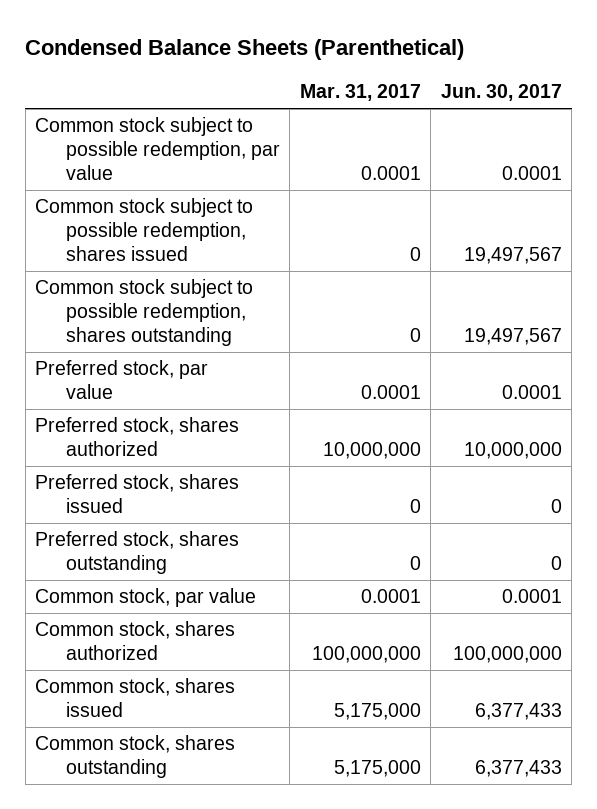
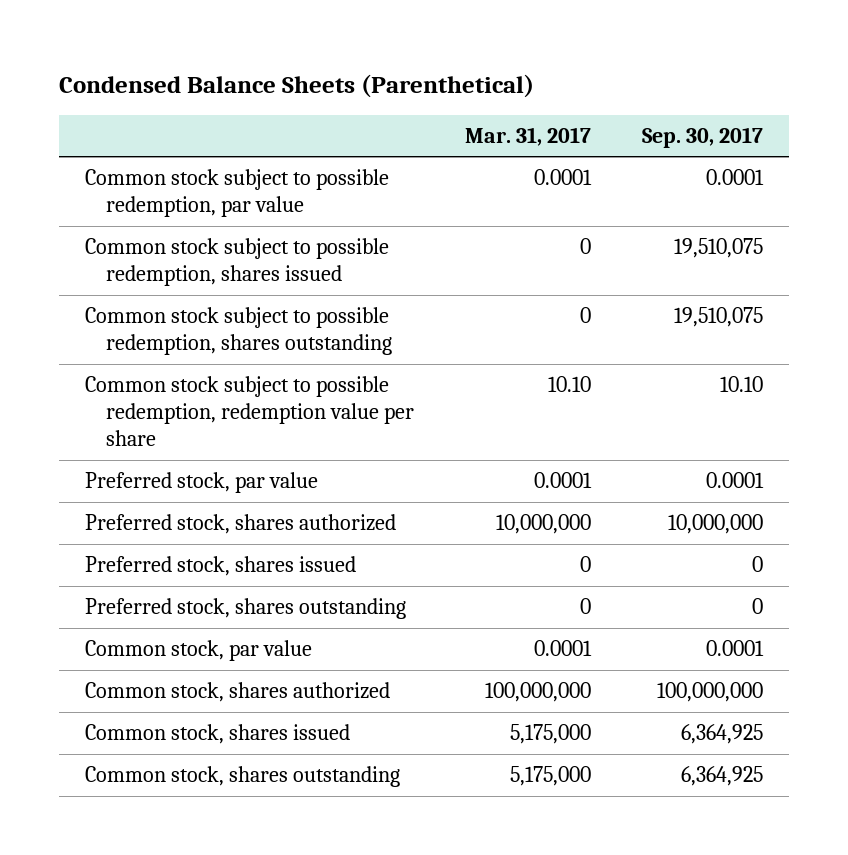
[440,84,562,102] Jun. 30, 2017 -> none
none -> [642,126,764,148] Sep. 30, 2017
none -> [84,376,415,447] Common stock subject to possible redemption, redemption value per share

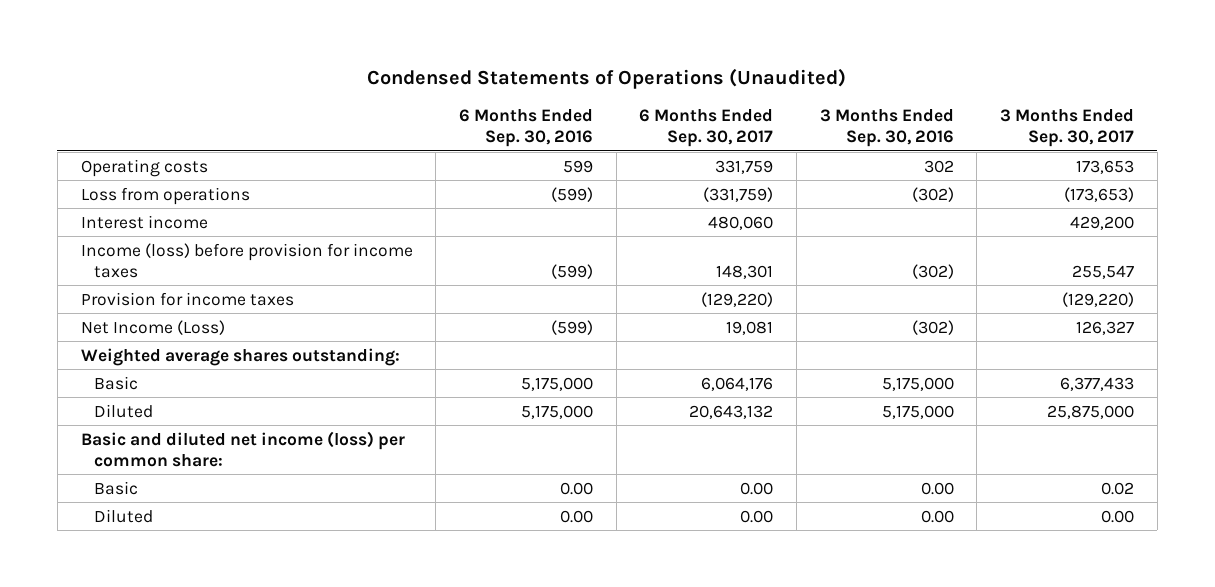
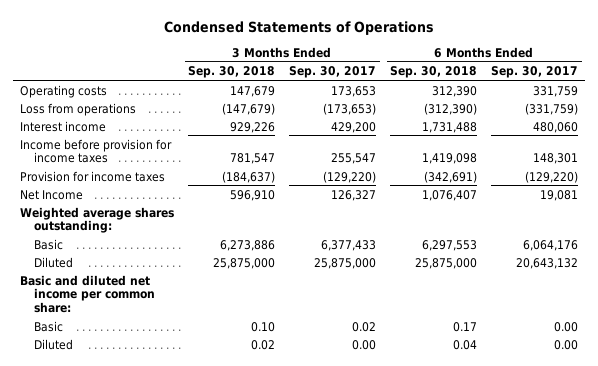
[367,68,847,90] Condensed Statements of Operations (Unaudited) -> [164,20,435,35] Condensed Statements of Operations
[458,109,593,148] 6 Months Ended Sep. 30, 2016 -> none
[819,109,954,148] 3 Months Ended Sep. 30, 2016 -> none
none -> [188,66,276,79] Sep. 30, 2018
none -> [390,66,478,79] Sep. 30, 2018
[80,242,413,278] Income (loss) before provision for income taxes -> [20,138,173,164] Income before provision for income taxes
[80,319,225,335] Net Income (Loss) -> [20,189,84,200] Net Income
[80,430,405,467] Basic and diluted net income (loss) per common share: -> [20,274,155,314] Basic and diluted net income per common share:

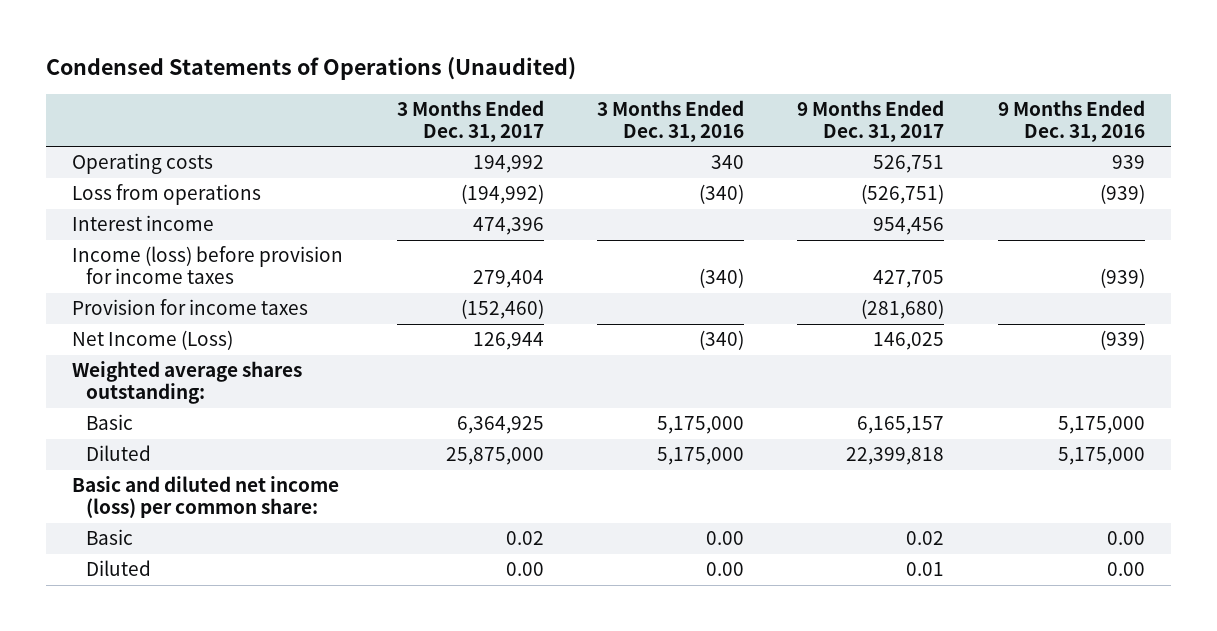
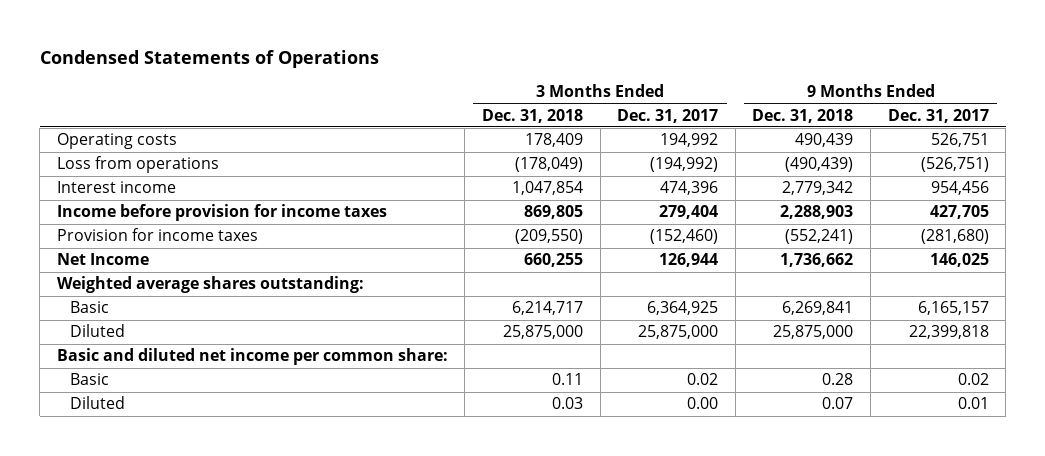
[45,56,576,80] Condensed Statements of Operations (Unaudited) -> [39,49,379,68] Condensed Statements of Operations
[597,99,745,143] 3 Months Ended Dec. 31, 2016 -> none
[997,99,1145,143] 9 Months Ended Dec. 31, 2016 -> none
none -> [481,108,583,123] Dec. 31, 2018
none -> [752,108,854,123] Dec. 31, 2018
[72,246,344,285] Income (loss) before provision for income taxes -> [56,204,387,222] Income before provision for income taxes
[72,330,234,351] Net Income (Loss) -> [56,253,149,266] Net Income
[72,476,340,519] Basic and diluted net income (loss) per common share: -> [56,348,448,366] Basic and diluted net income per common share:

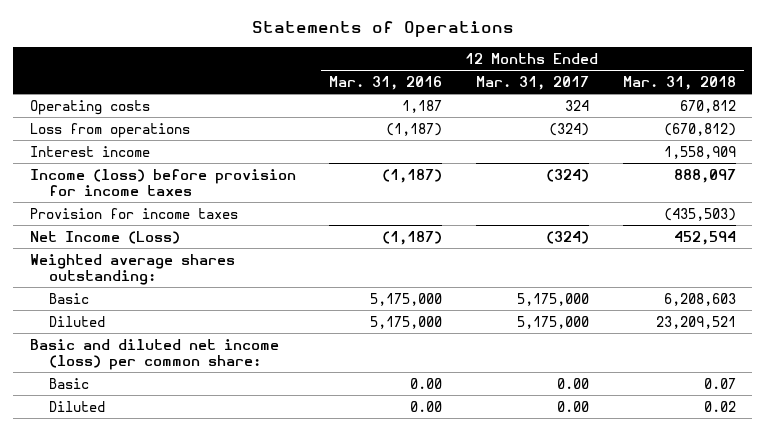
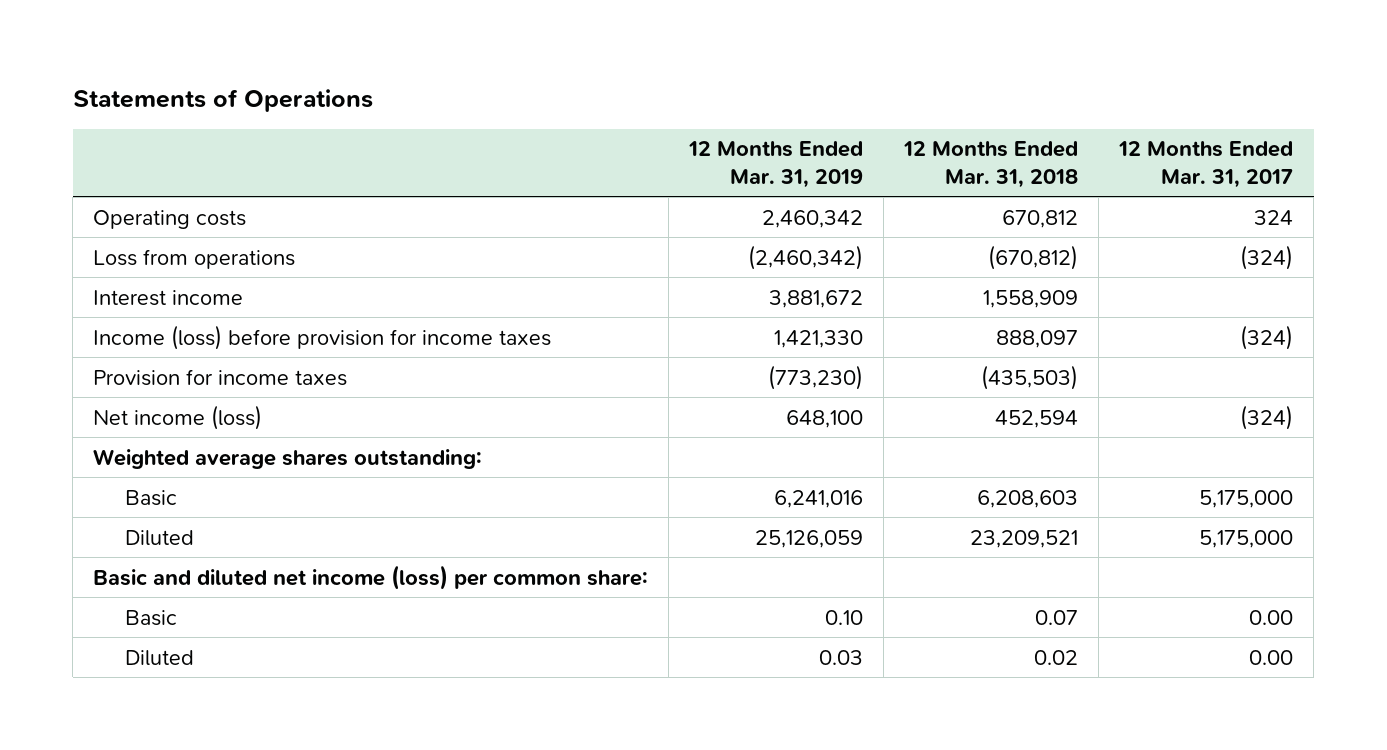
[329,75,443,90] Mar. 31, 2016 -> none
none -> [688,141,864,188] 12 Months Ended Mar. 31, 2019
[29,230,180,244] Net Income (Loss) -> [93,404,263,430] Net income (loss)

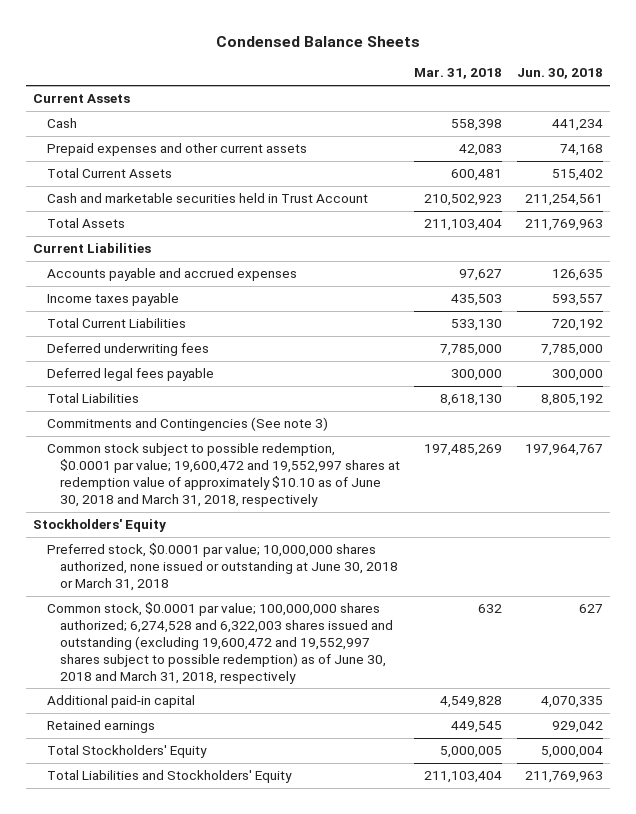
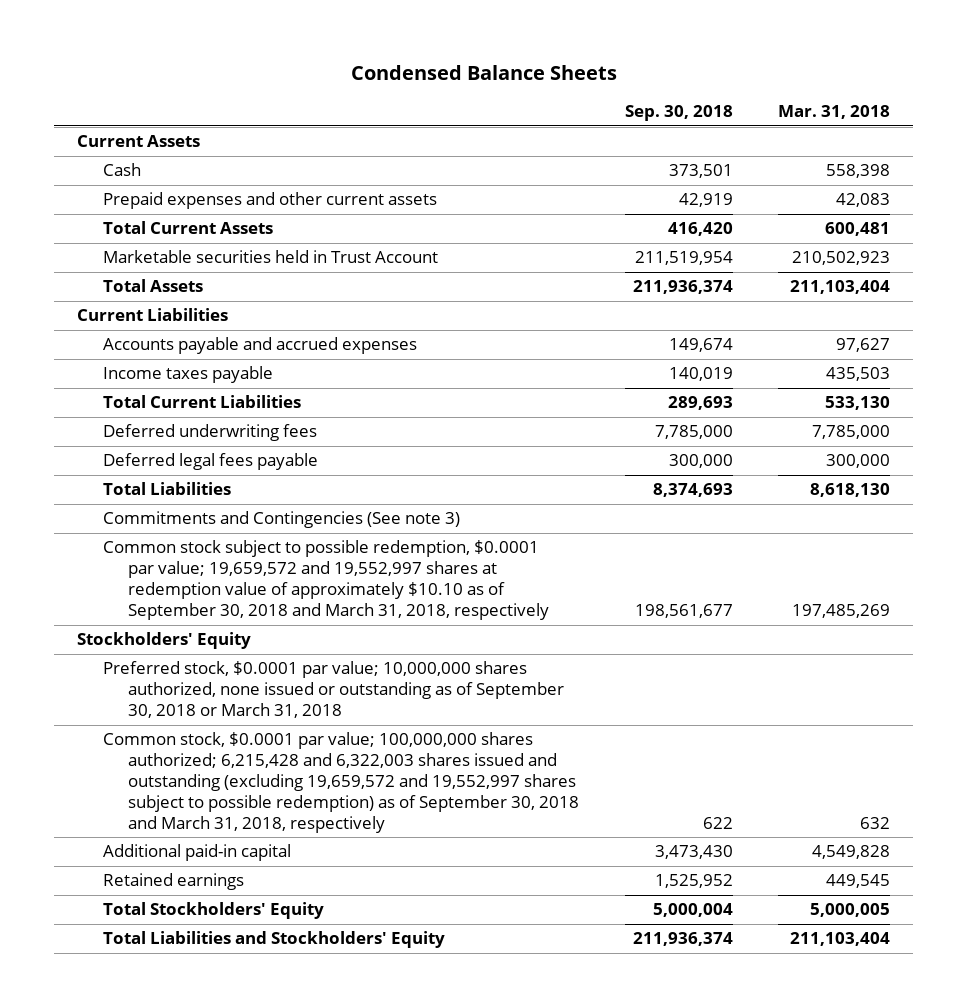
[516,68,603,80] Jun. 30, 2018 -> none
none -> [624,105,733,122] Sep. 30, 2018
[46,193,368,204] Cash and marketable securities held in Trust Account -> [102,250,438,264] Marketable securities held in Trust Account
[46,443,400,507] Common stock subject to possible redemption, $0.0001 par value; 19,600,472 and 19,552,997 shares at redemption value of approximately $10.10 as of June 30, 2018 and March 31, 2018, respectively -> [102,540,550,620] Common stock subject to possible redemption, $0.0001 par value; 19,659,572 and 19,552,997 shares at redemption value of approximately $10.10 as of September 30, 2018 and March 31, 2018, respectively
[46,543,398,591] Preferred stock, $0.0001 par value; 10,000,000 shares authorized, none issued or outstanding at June 30, 2018 or March 31, 2018 -> [102,661,565,719] Preferred stock, $0.0001 par value; 10,000,000 shares authorized, none issued or outstanding as of September 30, 2018 or March 31, 2018
[46,602,393,684] Common stock, $0.0001 par value; 100,000,000 shares authorized; 6,274,528 and 6,322,003 shares issued and outstanding (excluding 19,600,472 and 19,552,997 shares subject to possible redemption) as of June 30, 2018 and March 31, 2018, respectively -> [102,732,580,833] Common stock, $0.0001 par value; 100,000,000 shares authorized; 6,215,428 and 6,322,003 shares issued and outstanding (excluding 19,659,572 and 19,552,997 shares subject to possible redemption) as of September 30, 2018 and March 31, 2018, respectively

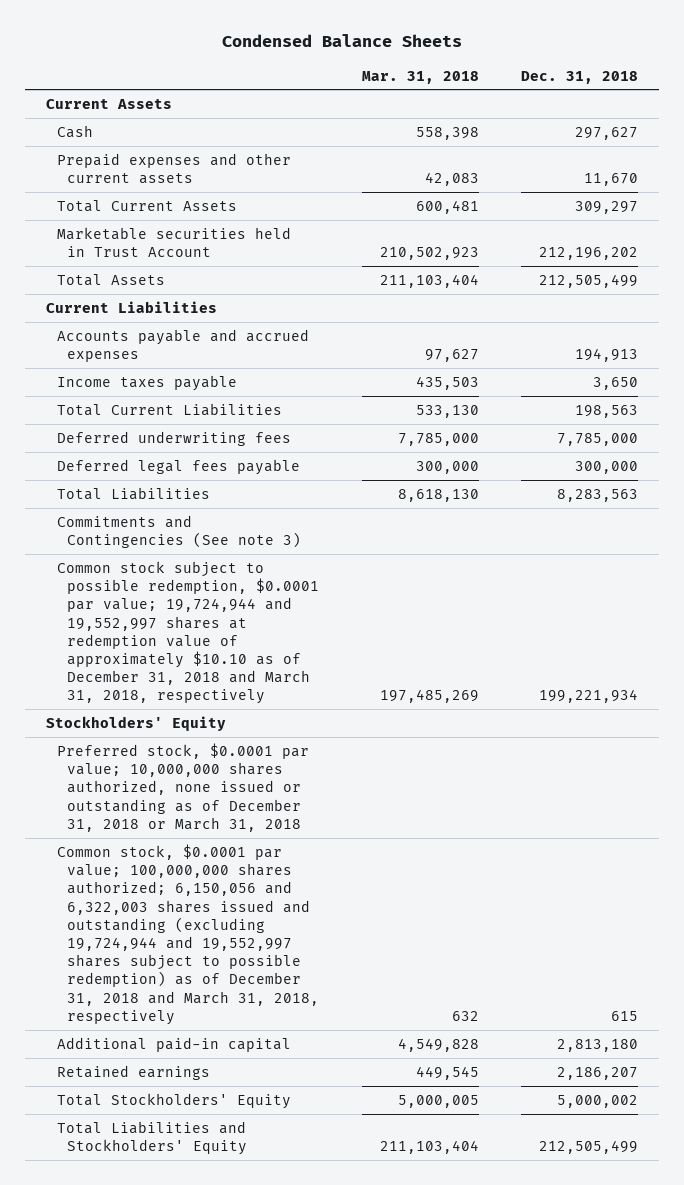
[624,105,733,122] Sep. 30, 2018 -> none
none -> [520,70,638,84] Dec. 31, 2018
[102,540,550,620] Common stock subject to possible redemption, $0.0001 par value; 19,659,572 and 19,552,997 shares at redemption value of approximately $10.10 as of September 30, 2018 and March 31, 2018, respectively -> [56,560,320,705] Common stock subject to possible redemption, $0.0001 par value; 19,724,944 and 19,552,997 shares at redemption value of approximately $10.10 as of December 31, 2018 and March 31, 2018, respectively
[102,661,565,719] Preferred stock, $0.0001 par value; 10,000,000 shares authorized, none issued or outstanding as of September 30, 2018 or March 31, 2018 -> [56,742,309,832] Preferred stock, $0.0001 par value; 10,000,000 shares authorized, none issued or outstanding as of December 31, 2018 or March 31, 2018
[102,732,580,833] Common stock, $0.0001 par value; 100,000,000 shares authorized; 6,215,428 and 6,322,003 shares issued and outstanding (excluding 19,659,572 and 19,552,997 shares subject to possible redemption) as of September 30, 2018 and March 31, 2018, respectively -> [56,843,320,1025] Common stock, $0.0001 par value; 100,000,000 shares authorized; 6,150,056 and 6,322,003 shares issued and outstanding (excluding 19,724,944 and 19,552,997 shares subject to possible redemption) as of December 31, 2018 and March 31, 2018, respectively

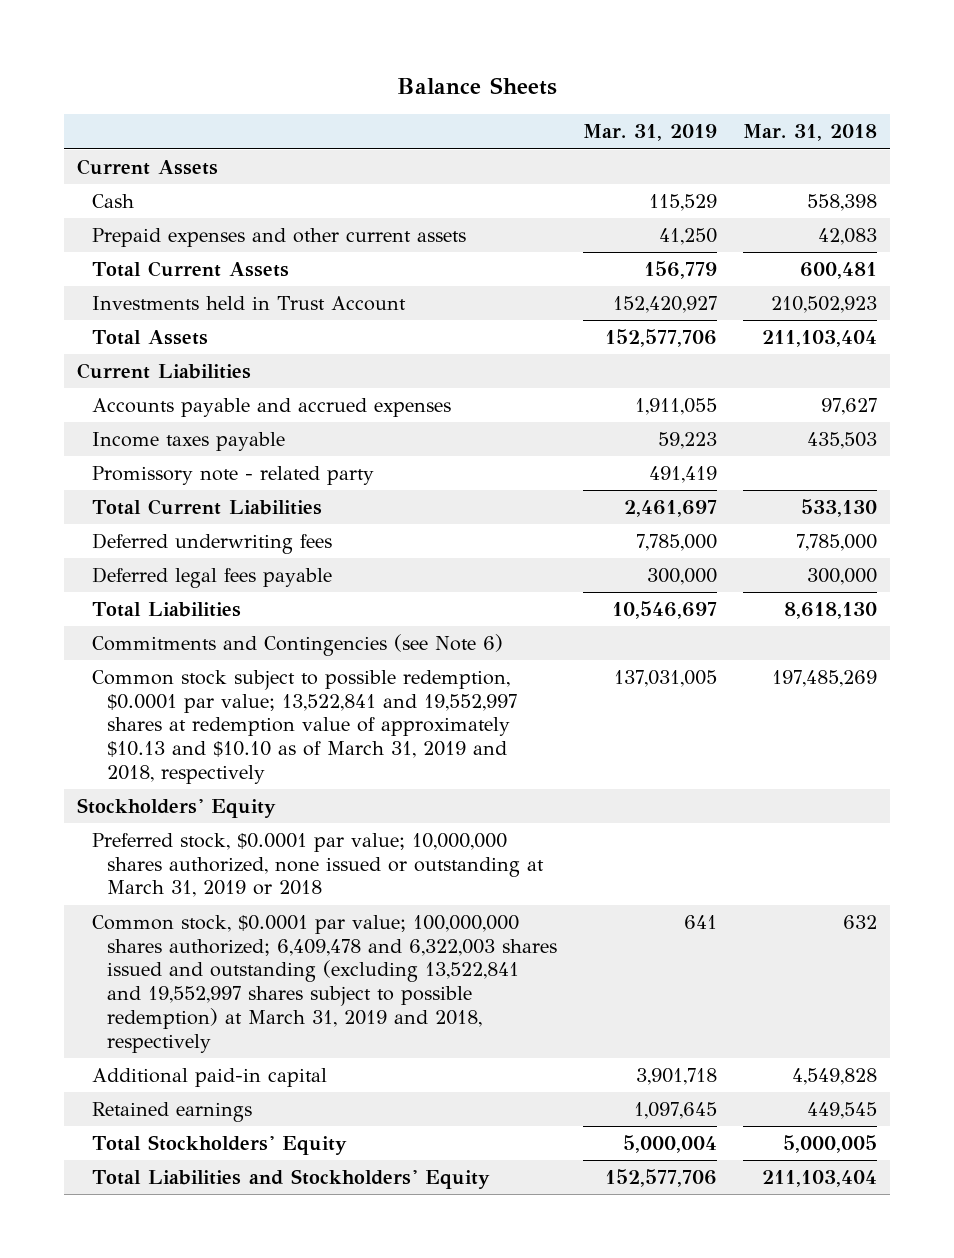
[222,34,463,48] Condensed Balance Sheets -> [396,77,557,96] Balance Sheets
[520,70,638,84] Dec. 31, 2018 -> none
none -> [583,124,718,142] Mar. 31, 2019
[56,226,291,258] Marketable securities held in Trust Account -> [91,296,406,312] Investments held in Trust Account
none -> [91,466,374,486] Promissory note - related party
[56,514,302,549] Commitments and Contingencies (See note 3) -> [91,634,503,657] Commitments and Contingencies (see Note 6)
[56,560,320,705] Common stock subject to possible redemption, $0.0001 par value; 19,724,944 and 19,552,997 shares at redemption value of approximately $10.10 as of December 31, 2018 and March 31, 2018, respectively -> [91,670,518,784] Common stock subject to possible redemption, $0.0001 par value; 13,522,841 and 19,552,997 shares at redemption value of approximately $10.13 and $10.10 as of March 31, 2019 and 2018, respectively
[56,742,309,832] Preferred stock, $0.0001 par value; 10,000,000 shares authorized, none issued or outstanding as of December 31, 2018 or March 31, 2018 -> [91,833,545,898] Preferred stock, $0.0001 par value; 10,000,000 shares authorized, none issued or outstanding at March 31, 2019 or 2018
[56,843,320,1025] Common stock, $0.0001 par value; 100,000,000 shares authorized; 6,150,056 and 6,322,003 shares issued and outstanding (excluding 19,724,944 and 19,552,997 shares subject to possible redemption) as of December 31, 2018 and March 31, 2018, respectively -> [91,915,558,1053] Common stock, $0.0001 par value; 100,000,000 shares authorized; 6,409,478 and 6,322,003 shares issued and outstanding (excluding 13,522,841 and 19,552,997 shares subject to possible redemption) at March 31, 2019 and 2018, respectively

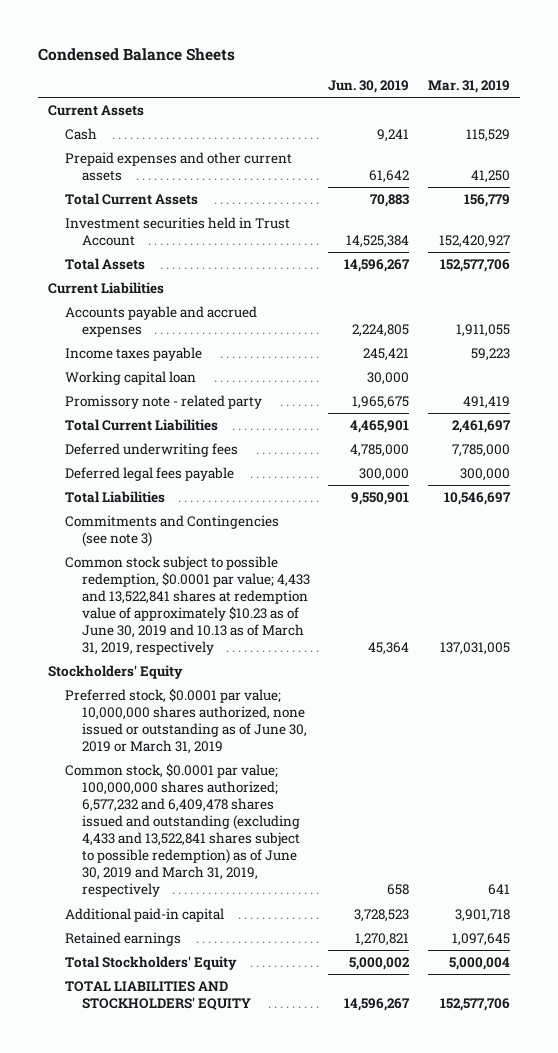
[396,77,557,96] Balance Sheets -> [38,47,236,61] Condensed Balance Sheets
[743,124,878,142] Mar. 31, 2018 -> none
none -> [328,79,410,93] Jun. 30, 2019
[91,296,406,312] Investments held in Trust Account -> [64,216,290,246] Investment securities held in Trust Account
none -> [64,370,196,385] Working capital loan
[91,634,503,657] Commitments and Contingencies (see Note 6) -> [64,514,279,547] Commitments and Contingencies (see note 3)
[91,670,518,784] Common stock subject to possible redemption, $0.0001 par value; 13,522,841 and 19,552,997 shares at redemption value of approximately $10.13 and $10.10 as of March 31, 2019 and 2018, respectively -> [64,555,310,656] Common stock subject to possible redemption, $0.0001 par value; 4,433 and 13,522,841 shares at redemption value of approximately $10.23 as of June 30, 2019 and 10.13 as of March 31, 2019, respectively
[91,833,545,898] Preferred stock, $0.0001 par value; 10,000,000 shares authorized, none issued or outstanding at March 31, 2019 or 2018 -> [64,687,307,755] Preferred stock, $0.0001 par value; 10,000,000 shares authorized, none issued or outstanding as of June 30, 2019 or March 31, 2019
[91,915,558,1053] Common stock, $0.0001 par value; 100,000,000 shares authorized; 6,409,478 and 6,322,003 shares issued and outstanding (excluding 13,522,841 and 19,552,997 shares subject to possible redemption) at March 31, 2019 and 2018, respectively -> [64,762,300,898] Common stock, $0.0001 par value; 100,000,000 shares authorized; 6,577,232 and 6,409,478 shares issued and outstanding (excluding 4,433 and 13,522,841 shares subject to possible redemption) as of June 30, 2019 and March 31, 2019, respectively
[91,1169,490,1190] Total Liabilities and Stockholders' Equity -> [64,980,251,1010] TOTAL LIABILITIES AND STOCKHOLDERS' EQUITY

